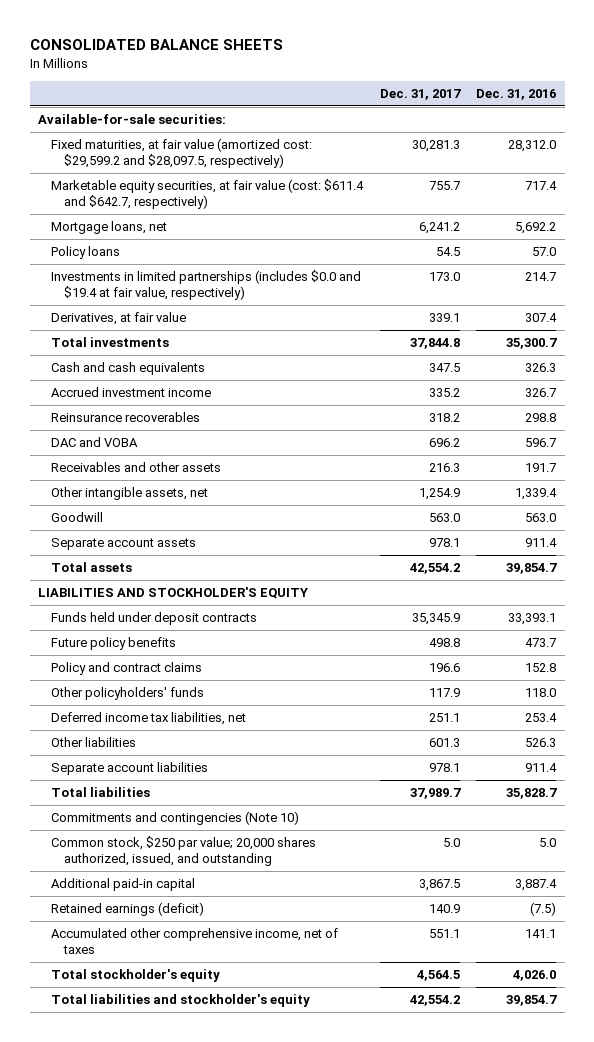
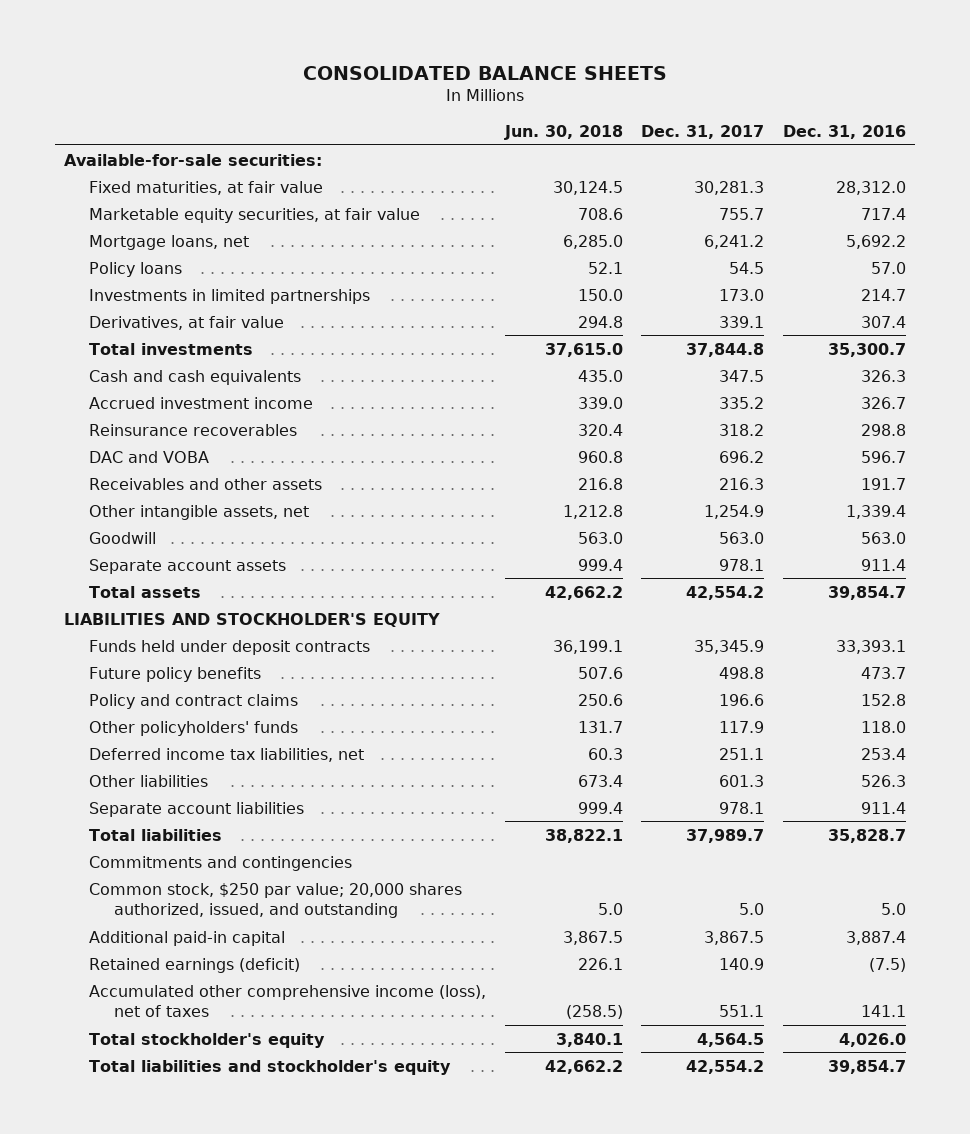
none -> [503,124,623,140] Jun. 30, 2018
[50,138,312,168] Fixed maturities, at fair value (amortized cost: $29,599.2 and $28,097.5, respectively) -> [89,180,324,195] Fixed maturities, at fair value
[50,179,364,209] Marketable equity securities, at fair value (cost: $611.4 and $642.7, respectively) -> [89,207,421,223] Marketable equity securities, at fair value
[50,270,361,300] Investments in limited partnerships (includes $0.0 and $19.4 at fair value, respectively) -> [89,288,371,304] Investments in limited partnerships
[50,811,299,826] Commitments and contingencies (Note 10) -> [89,855,353,871] Commitments and contingencies
[50,928,338,954] Accumulated other comprehensive income, net of taxes -> [89,984,487,1017] Accumulated other comprehensive income (loss), net of taxes

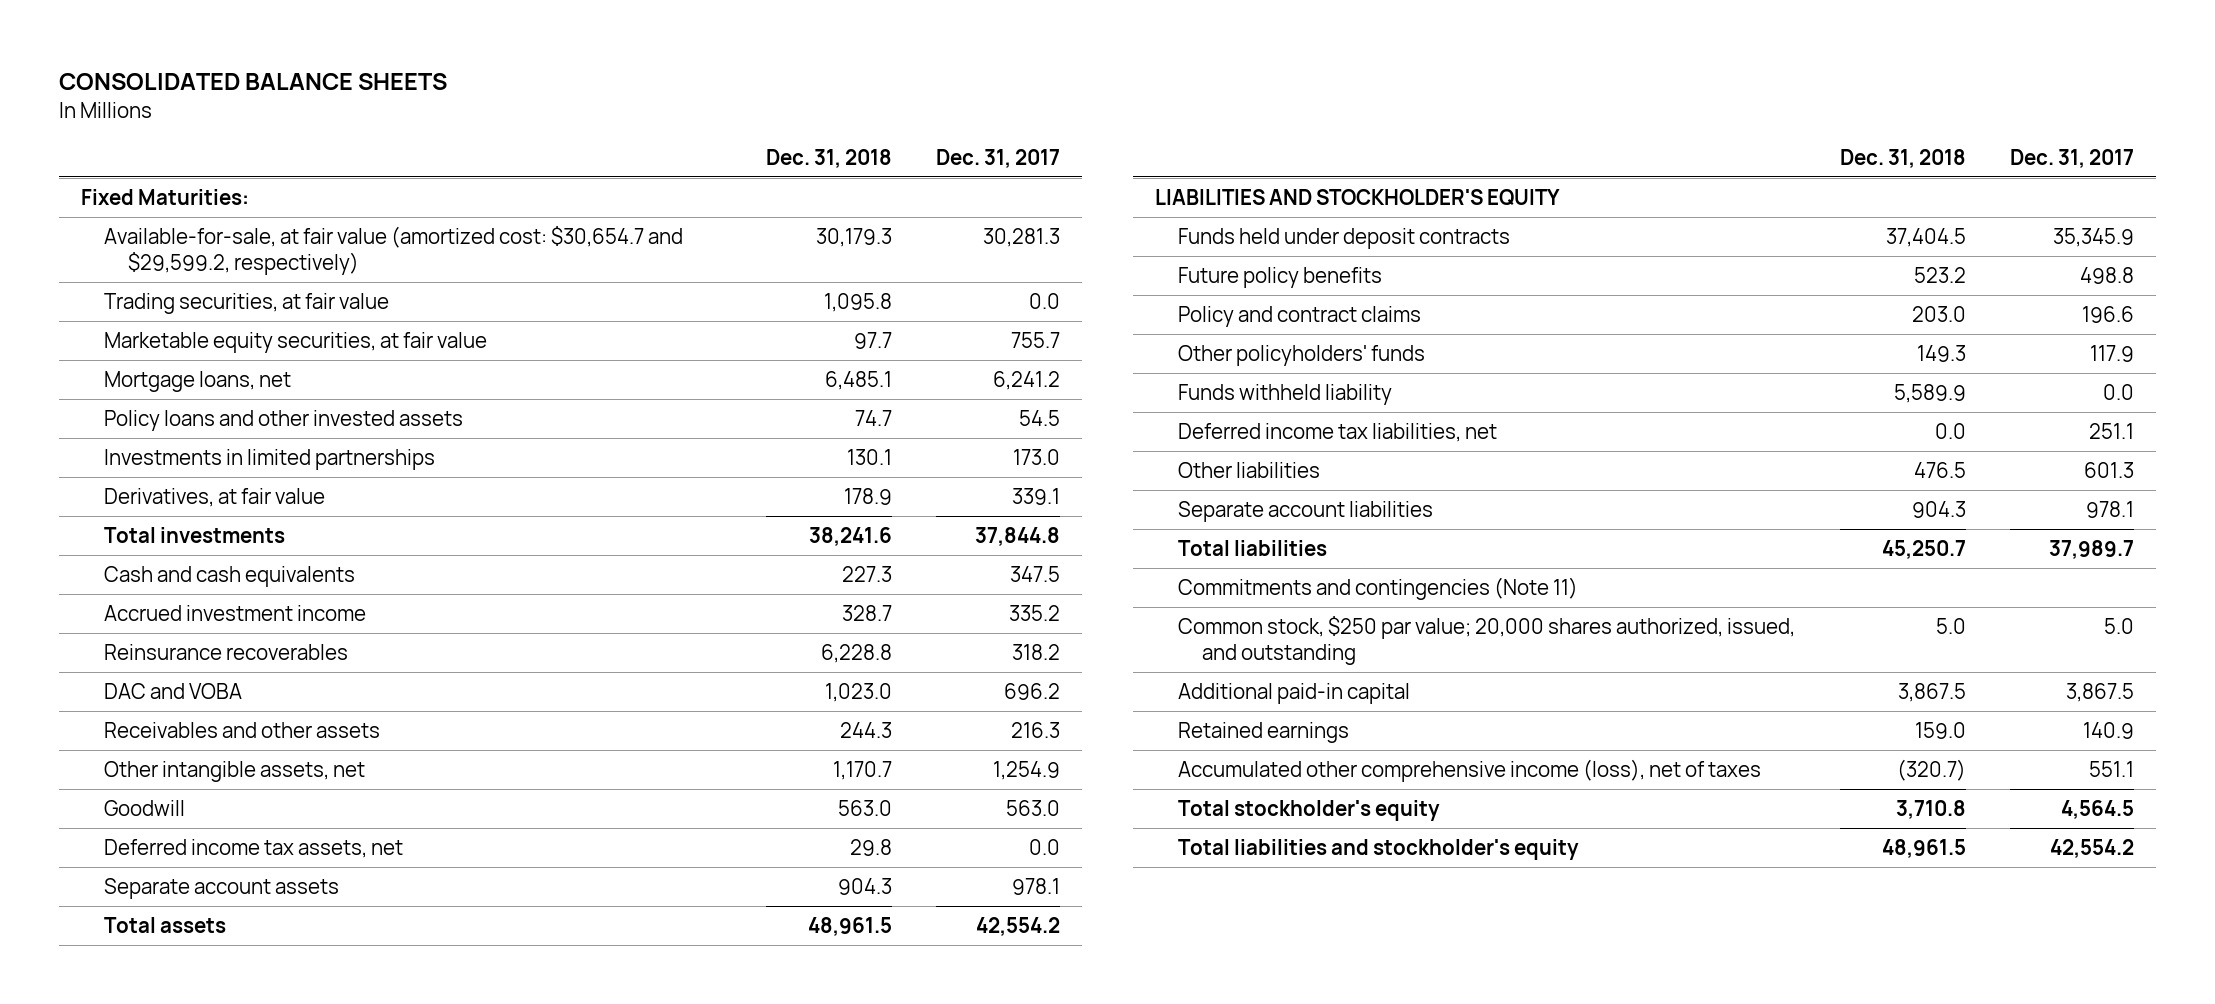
[503,124,623,140] Jun. 30, 2018 -> none
[783,124,907,139] Dec. 31, 2016 -> none
none -> [765,148,892,168] Dec. 31, 2018
[64,153,323,166] Available-for-sale securities: -> [80,188,249,205] Fixed Maturities:
[89,180,324,195] Fixed maturities, at fair value -> [104,225,684,275] Available-for-sale, at fair value (amortized cost: $30,654.7 and $29,599.2, respectively)
none -> [104,292,390,314] Trading securities, at fair value
[89,261,183,277] Policy loans -> [104,409,464,431] Policy loans and other invested assets
none -> [104,838,404,858] Deferred income tax assets, net
none -> [1178,383,1393,405] Funds withheld liability
[89,855,353,871] Commitments and contingencies -> [1178,576,1579,600] Commitments and contingencies (Note 11)
[89,957,301,973] Retained earnings (deficit) -> [1178,721,1350,743] Retained earnings

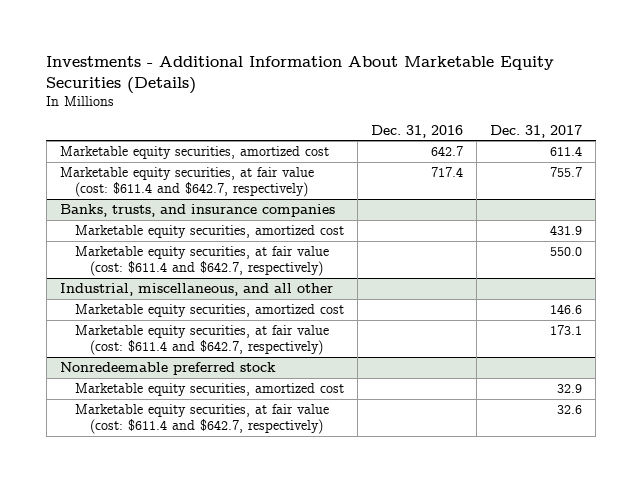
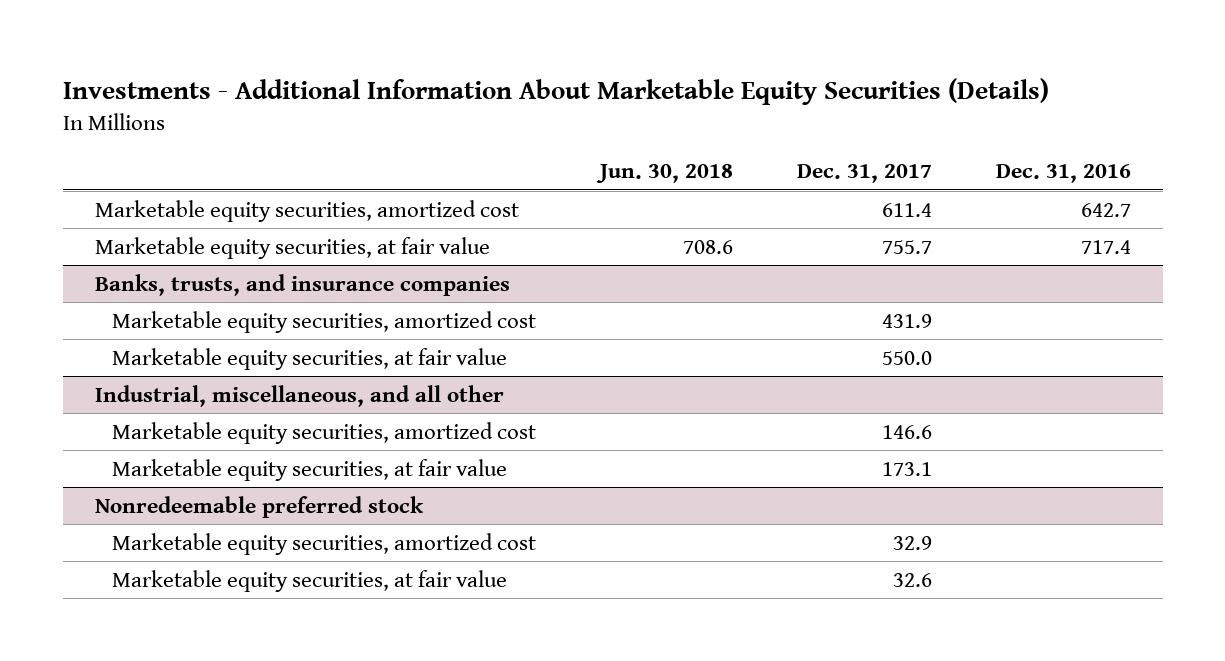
none -> [595,164,733,184] Jun. 30, 2018
[59,166,314,198] Marketable equity securities, at fair value (cost: $611.4 and $642.7, respectively) -> [94,236,490,259] Marketable equity securities, at fair value
[74,245,329,277] Marketable equity securities, at fair value (cost: $611.4 and $642.7, respectively) -> [111,347,507,370] Marketable equity securities, at fair value
[74,324,329,356] Marketable equity securities, at fair value (cost: $611.4 and $642.7, respectively) -> [111,458,507,481] Marketable equity securities, at fair value
[74,403,329,435] Marketable equity securities, at fair value (cost: $611.4 and $642.7, respectively) -> [111,569,507,592] Marketable equity securities, at fair value

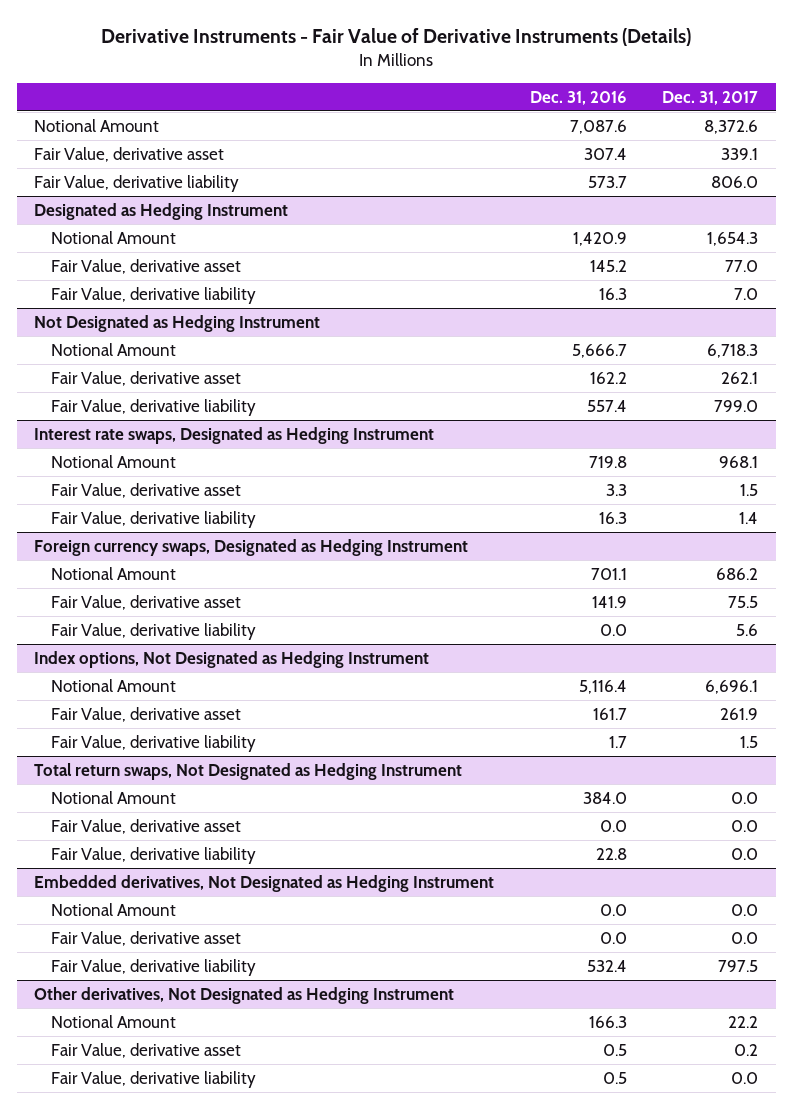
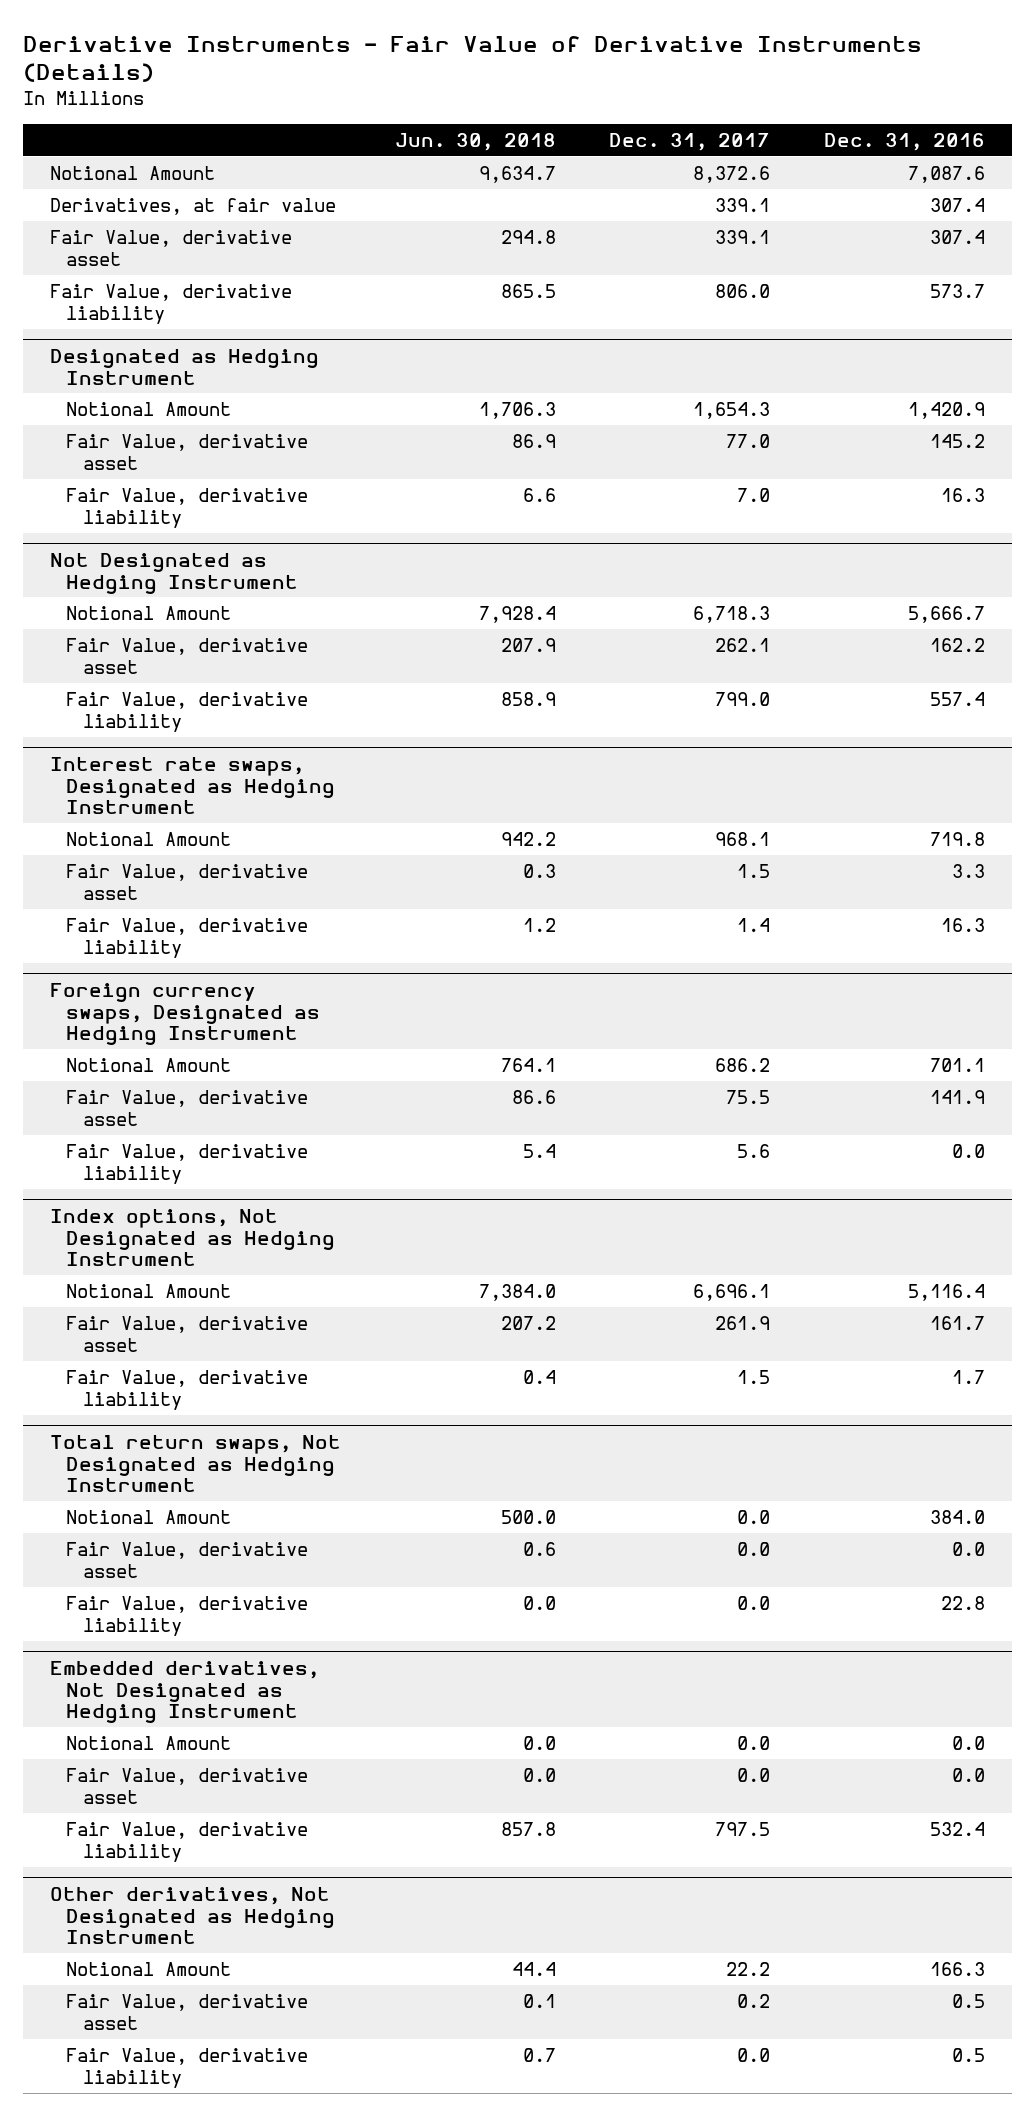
none -> [394,132,556,151] Jun. 30, 2018
none -> [49,197,336,215] Derivatives, at fair value

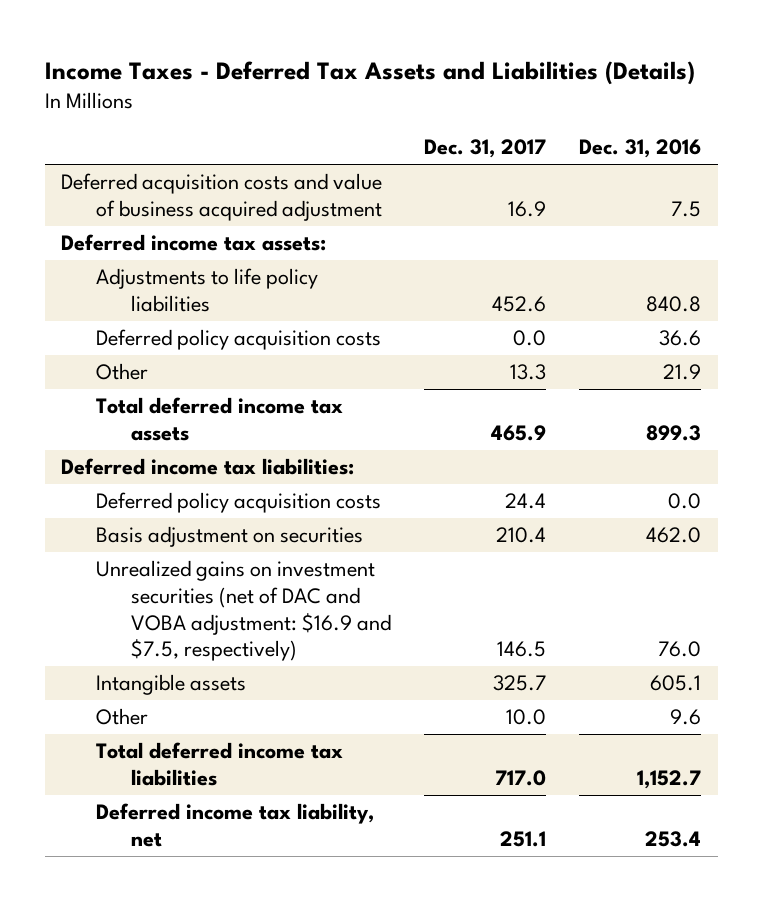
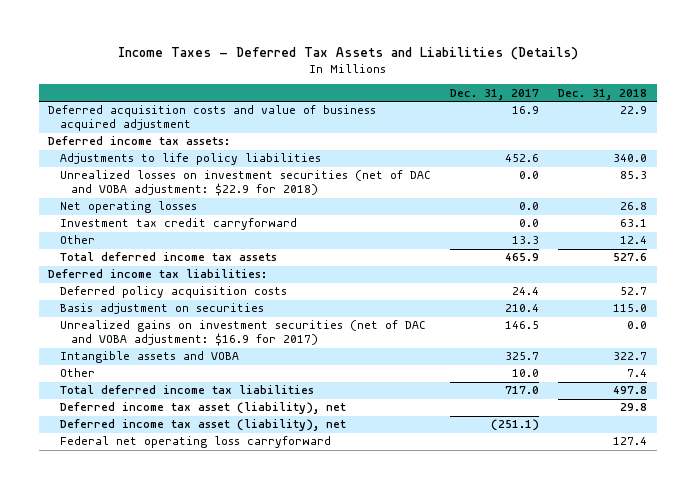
[579,139,702,159] Dec. 31, 2016 -> none
none -> [557,88,647,100] Dec. 31, 2018
[96,329,382,351] Deferred policy acquisition costs -> none
none -> [59,170,431,197] Unrealized losses on investment securities (net of DAC and VOBA adjustment: $22.9 for 2018)
none -> [59,201,197,214] Net operating losses
none -> [59,218,297,231] Investment tax credit carryforward
[96,560,391,662] Unrealized gains on investment securities (net of DAC and VOBA adjustment: $16.9 and $7.5, respectively) -> [59,320,426,347] Unrealized gains on investment securities (net of DAC and VOBA adjustment: $16.9 for 2017)
[96,674,247,696] Intangible assets -> [59,351,239,364] Intangible assets and VOBA
none -> [59,402,346,415] Deferred income tax asset (liability), net
[96,803,375,847] Deferred income tax liability, net -> [59,419,346,432] Deferred income tax asset (liability), net
[499,830,546,847] 251.1 -> [490,419,539,432] (251.1)
none -> [59,436,331,449] Federal net operating loss carryforward

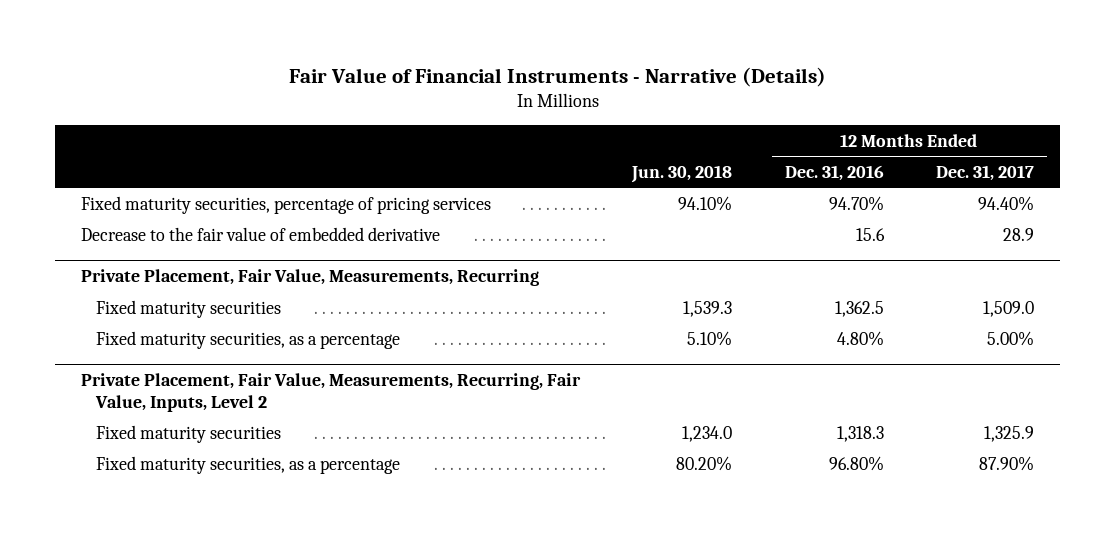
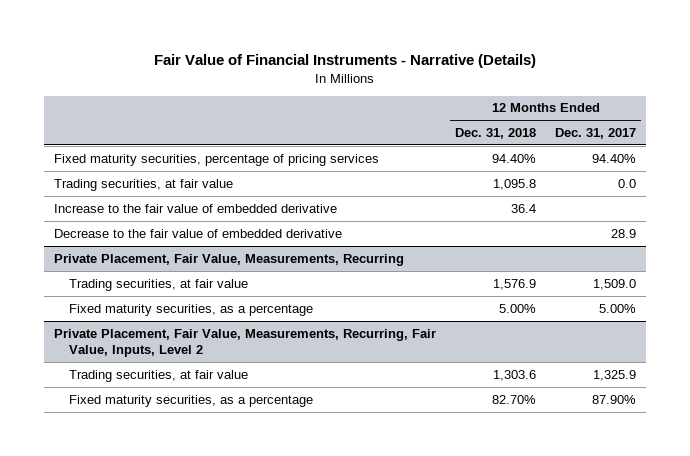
[631,164,733,183] Jun. 30, 2018 -> none
[784,164,884,181] Dec. 31, 2016 -> none
none -> [455,128,537,140] Dec. 31, 2018
none -> [54,178,234,191] Trading securities, at fair value
none -> [54,203,338,213] Increase to the fair value of embedded derivative
[95,299,281,318] Fixed maturity securities -> [69,278,249,291] Trading securities, at fair value
[95,424,281,443] Fixed maturity securities -> [69,369,249,382] Trading securities, at fair value

